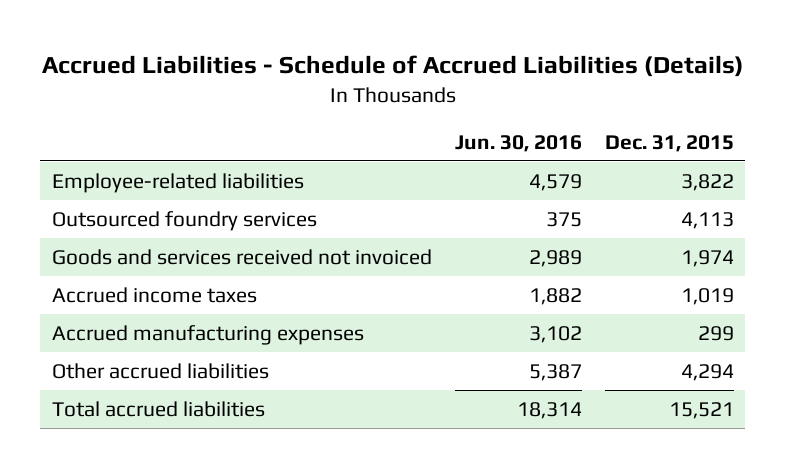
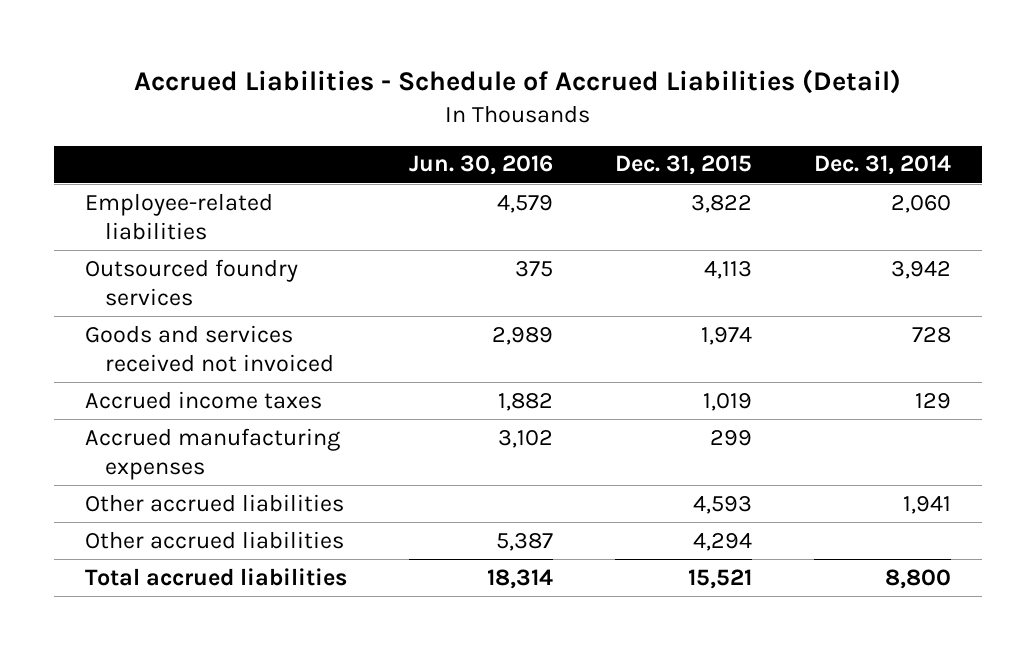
[41,55,744,78] Accrued Liabilities - Schedule of Accrued Liabilities (Details) -> [133,69,901,95] Accrued Liabilities - Schedule of Accrued Liabilities (Detail)
none -> [813,155,951,176] Dec. 31, 2014
none -> [85,493,345,512] Other accrued liabilities

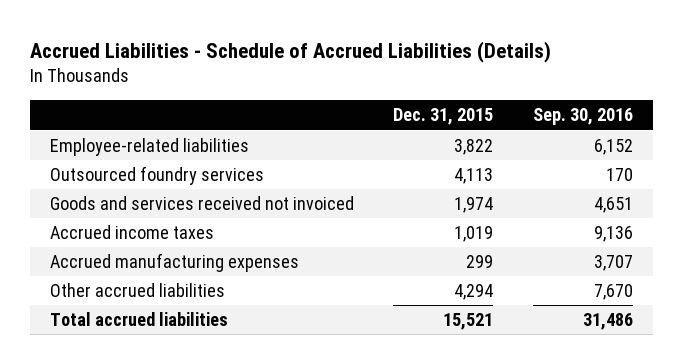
[133,69,901,95] Accrued Liabilities - Schedule of Accrued Liabilities (Detail) -> [30,41,552,64] Accrued Liabilities - Schedule of Accrued Liabilities (Details)
[408,155,553,176] Jun. 30, 2016 -> none
[813,155,951,176] Dec. 31, 2014 -> none
none -> [532,108,633,126] Sep. 30, 2016
[85,493,345,512] Other accrued liabilities -> none

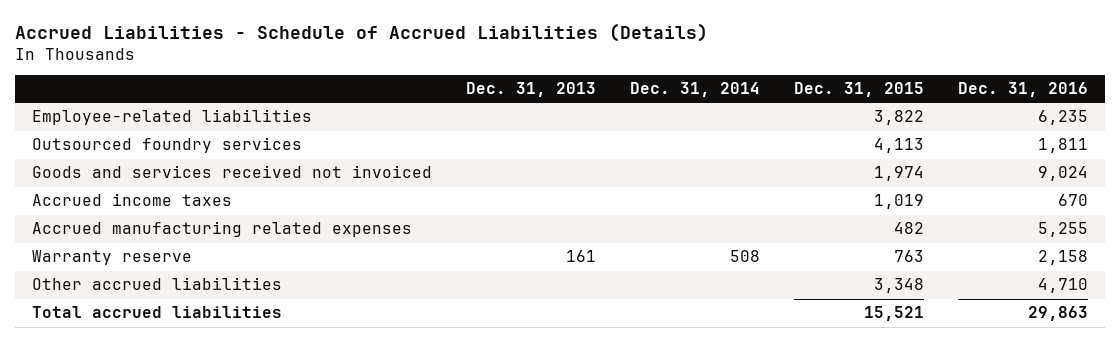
[532,108,633,126] Sep. 30, 2016 -> none
none -> [466,82,597,98] Dec. 31, 2013
none -> [630,82,761,98] Dec. 31, 2014
none -> [958,82,1089,98] Dec. 31, 2016
[49,253,299,273] Accrued manufacturing expenses -> [32,221,413,238] Accrued manufacturing related expenses
[466,255,494,269] 299 -> [894,222,925,235] 482
none -> [32,250,193,266] Warranty reserve
[454,284,494,301] 4,294 -> [874,278,925,294] 3,348

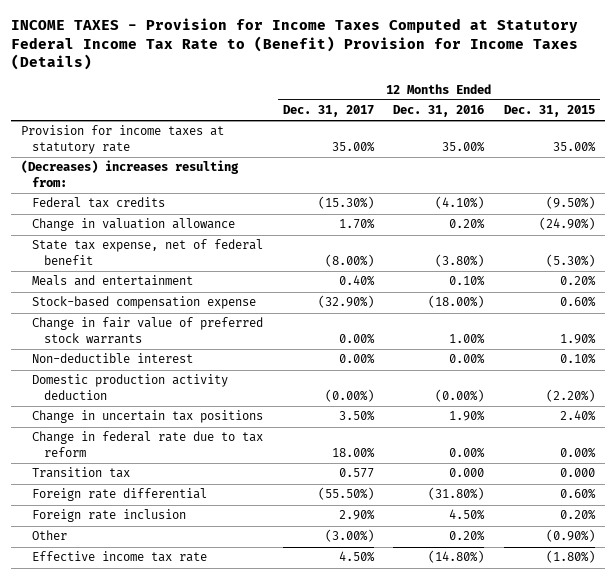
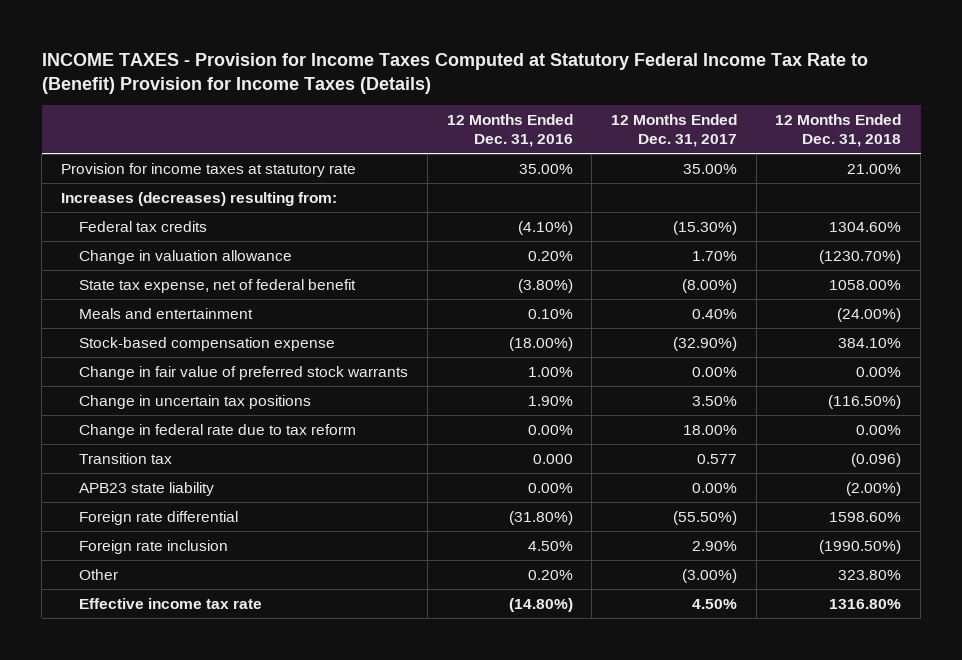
[503,105,595,118] Dec. 31, 2015 -> none
none -> [775,113,902,148] 12 Months Ended Dec. 31, 2018
[21,160,240,187] (Decreases) increases resulting from: -> [60,191,337,206] Increases (decreases) resulting from:
[32,353,194,364] Non-deductible interest -> none
[32,374,229,400] Domestic production activity deduction -> none
none -> [79,481,215,496] APB23 state liability

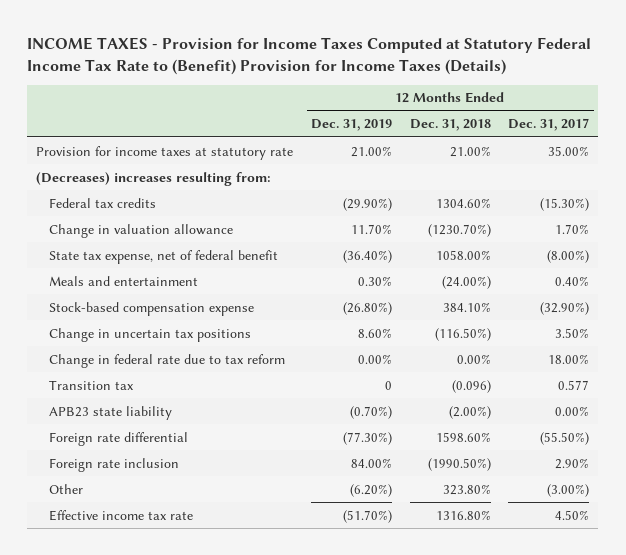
[446,113,573,148] 12 Months Ended Dec. 31, 2016 -> none
none -> [310,119,392,132] Dec. 31, 2019
[60,191,337,206] Increases (decreases) resulting from: -> [36,171,272,186] (Decreases) increases resulting from:
[79,365,409,380] Change in fair value of preferred stock warrants -> none

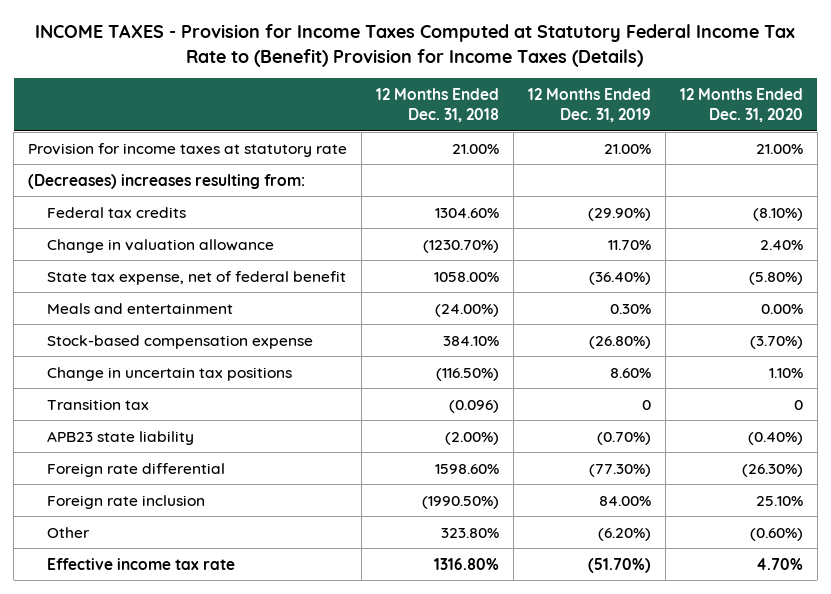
[508,118,590,132] Dec. 31, 2017 -> none
none -> [679,87,803,123] 12 Months Ended Dec. 31, 2020
[48,353,285,368] Change in federal rate due to tax reform -> none

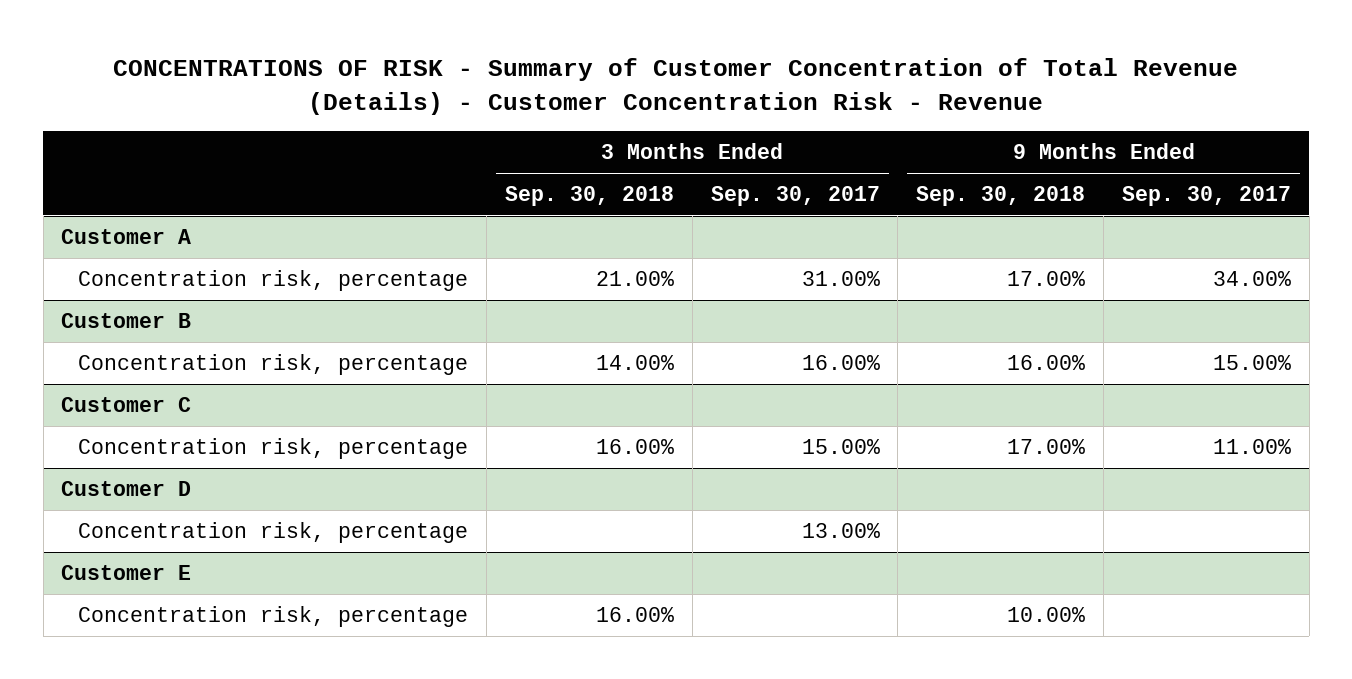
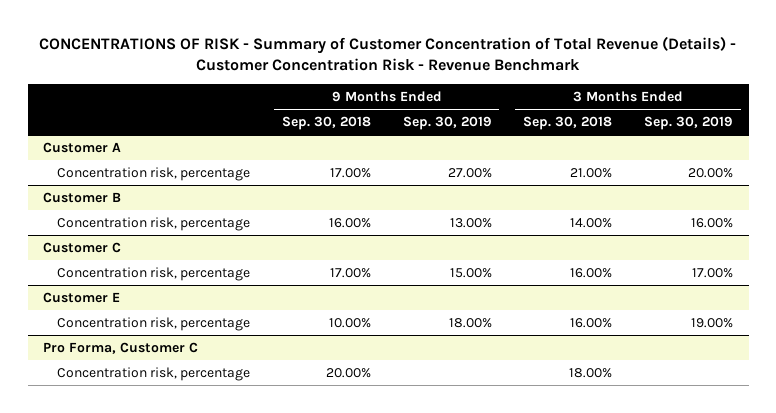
[113,58,1239,115] CONCENTRATIONS OF RISK - Summary of Customer Concentration of Total Revenue (Details) - Customer Concentration Risk - Revenue -> [39,36,737,72] CONCENTRATIONS OF RISK - Summary of Customer Concentration of Total Revenue (Details) - Customer Concentration Risk - Revenue Benchmark
[710,185,880,206] Sep. 30, 2017 -> none
[1121,185,1291,206] Sep. 30, 2017 -> none
none -> [402,116,492,131] Sep. 30, 2019
none -> [643,116,733,131] Sep. 30, 2019
[61,480,192,496] Customer D -> none
[78,521,469,543] Concentration risk, percentage -> none
none -> [43,341,199,354] Pro Forma, Customer C
none -> [57,366,251,381] Concentration risk, percentage

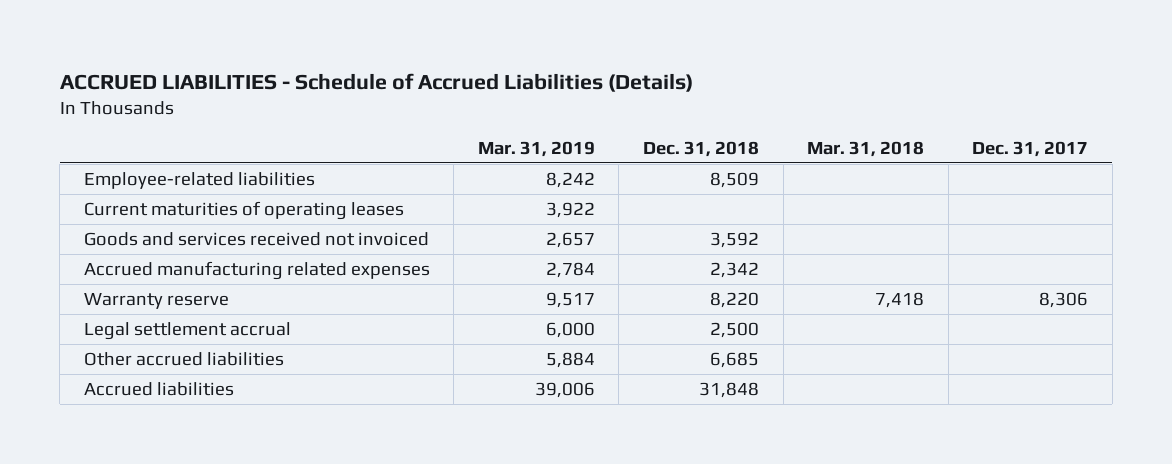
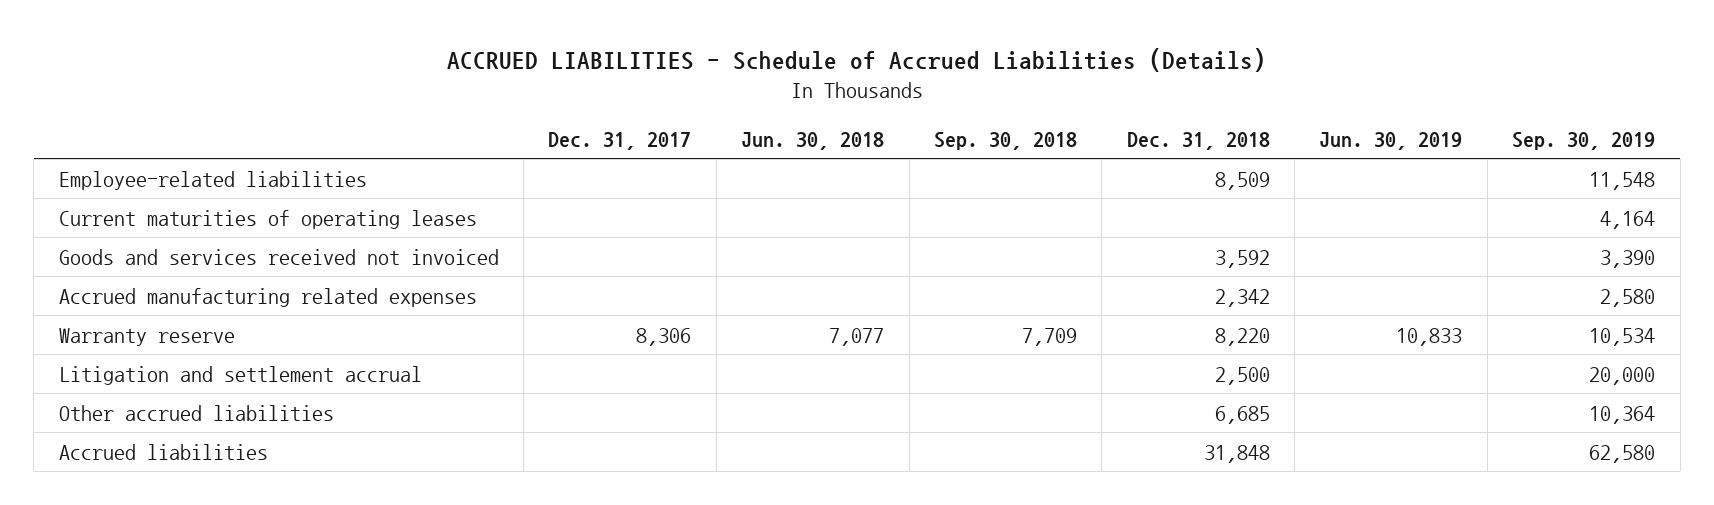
[477,140,595,157] Mar. 31, 2019 -> none
[807,140,925,157] Mar. 31, 2018 -> none
none -> [741,131,885,150] Jun. 30, 2018
none -> [933,131,1077,150] Sep. 30, 2018
none -> [1319,131,1463,150] Jun. 30, 2019
none -> [1512,131,1656,150] Sep. 30, 2019
[83,322,291,341] Legal settlement accrual -> [58,365,422,385] Litigation and settlement accrual

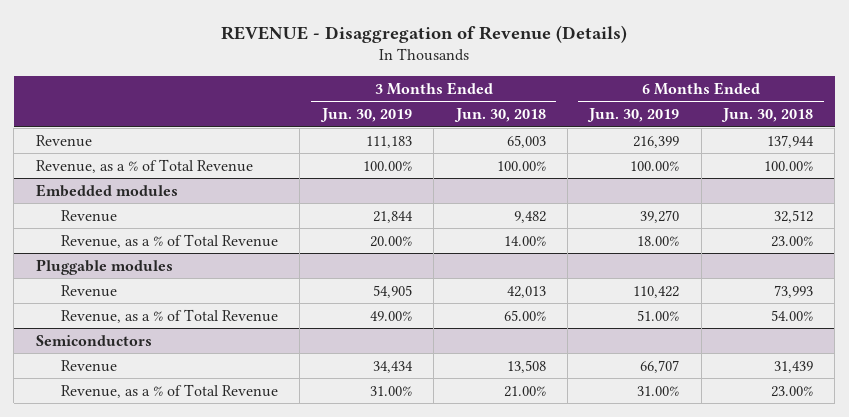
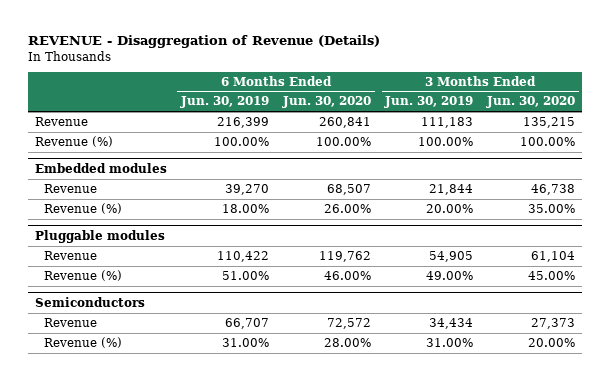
[453,108,546,123] Jun. 30, 2018 -> none
[721,108,814,123] Jun. 30, 2018 -> none
none -> [281,96,371,109] Jun. 30, 2020
none -> [486,96,576,109] Jun. 30, 2020
[35,158,253,173] Revenue, as a % of Total Revenue -> [34,135,113,147] Revenue (%)
[60,233,278,248] Revenue, as a % of Total Revenue -> [44,202,123,214] Revenue (%)
[60,308,278,323] Revenue, as a % of Total Revenue -> [44,269,123,281] Revenue (%)
[60,383,278,398] Revenue, as a % of Total Revenue -> [44,336,123,348] Revenue (%)

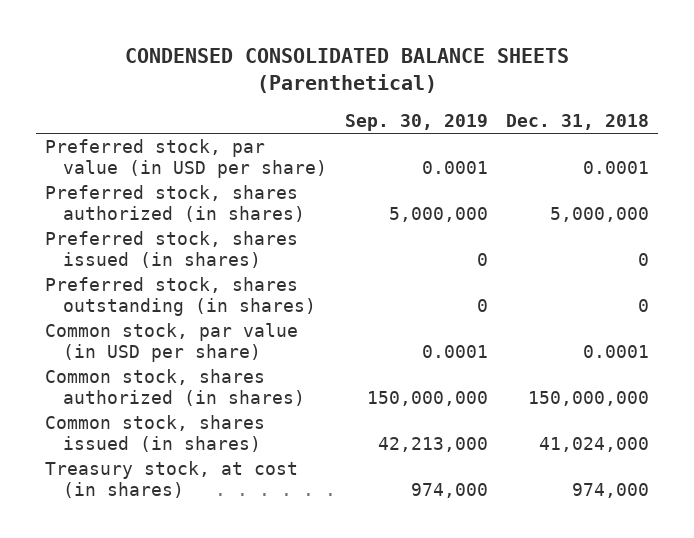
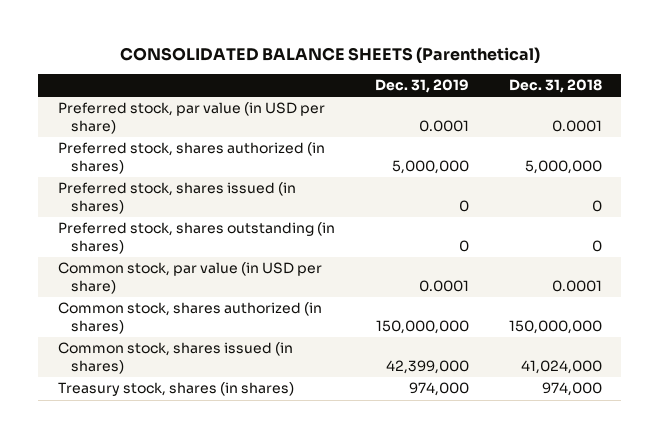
[125,47,570,94] CONDENSED CONSOLIDATED BALANCE SHEETS (Parenthetical) -> [119,46,540,63] CONSOLIDATED BALANCE SHEETS (Parenthetical)
[345,113,489,131] Sep. 30, 2019 -> none
none -> [374,79,469,94] Dec. 31, 2019
[44,461,298,498] Treasury stock, at cost (in shares) -> [57,382,294,397] Treasury stock, shares (in shares)

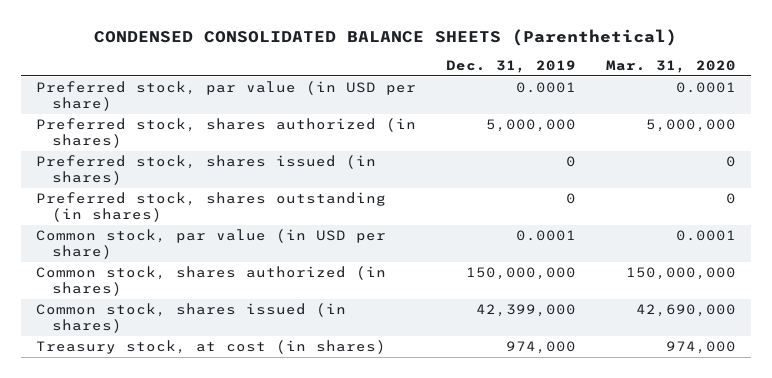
[119,46,540,63] CONSOLIDATED BALANCE SHEETS (Parenthetical) -> [93,28,677,46] CONDENSED CONSOLIDATED BALANCE SHEETS (Parenthetical)
[508,79,602,94] Dec. 31, 2018 -> none
none -> [605,60,736,74] Mar. 31, 2020
[57,382,294,397] Treasury stock, shares (in shares) -> [36,339,387,354] Treasury stock, at cost (in shares)

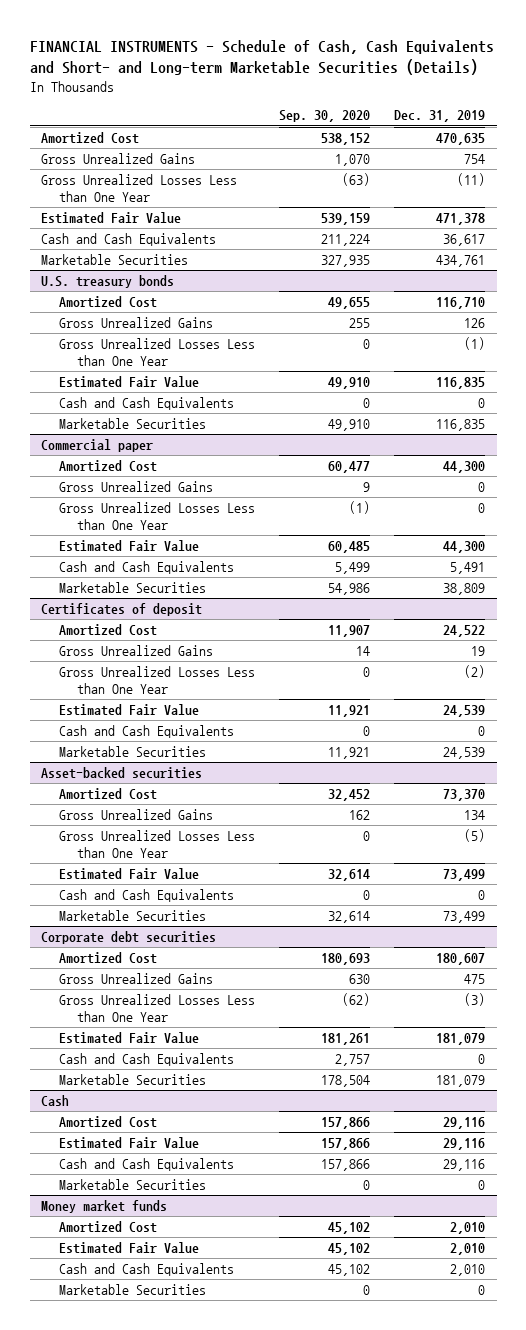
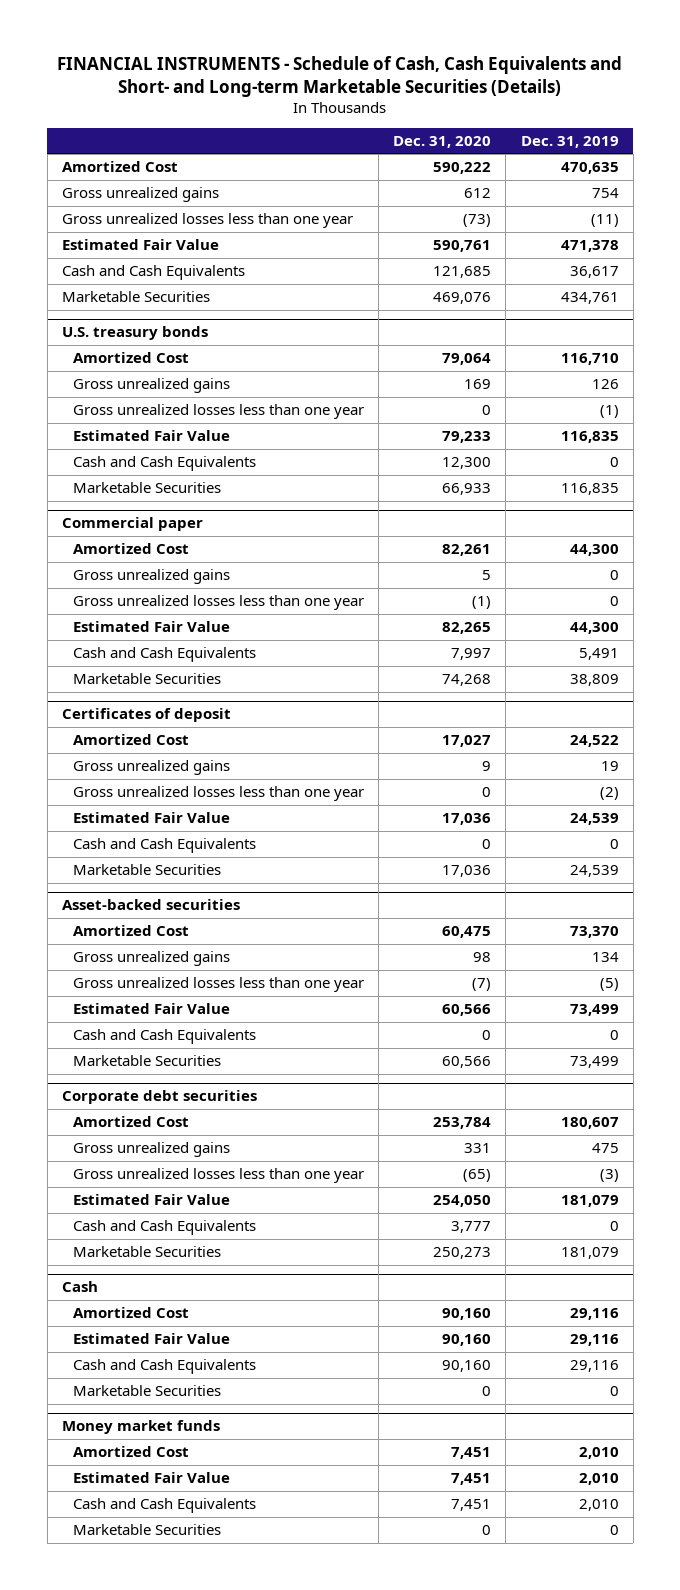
[278,110,370,123] Sep. 30, 2020 -> none
none -> [393,135,492,148] Dec. 31, 2020
[41,153,196,165] Gross Unrealized Gains -> [61,187,219,203] Gross unrealized gains
[41,174,238,203] Gross Unrealized Losses Less than One Year -> [61,213,353,229] Gross unrealized losses less than one year
[59,317,214,329] Gross Unrealized Gains -> [73,378,231,394] Gross unrealized gains
[59,338,256,367] Gross Unrealized Losses Less than One Year -> [73,404,365,420] Gross unrealized losses less than one year
[59,481,214,493] Gross Unrealized Gains -> [73,569,231,585] Gross unrealized gains
[59,502,256,531] Gross Unrealized Losses Less than One Year -> [73,595,365,611] Gross unrealized losses less than one year
[59,645,214,657] Gross Unrealized Gains -> [73,760,231,776] Gross unrealized gains
[59,666,256,695] Gross Unrealized Losses Less than One Year -> [73,786,365,802] Gross unrealized losses less than one year
[59,809,214,821] Gross Unrealized Gains -> [73,951,231,967] Gross unrealized gains
[59,830,256,859] Gross Unrealized Losses Less than One Year -> [73,977,365,993] Gross unrealized losses less than one year
[59,973,214,985] Gross Unrealized Gains -> [73,1142,231,1158] Gross unrealized gains
[59,994,256,1023] Gross Unrealized Losses Less than One Year -> [73,1168,365,1184] Gross unrealized losses less than one year

